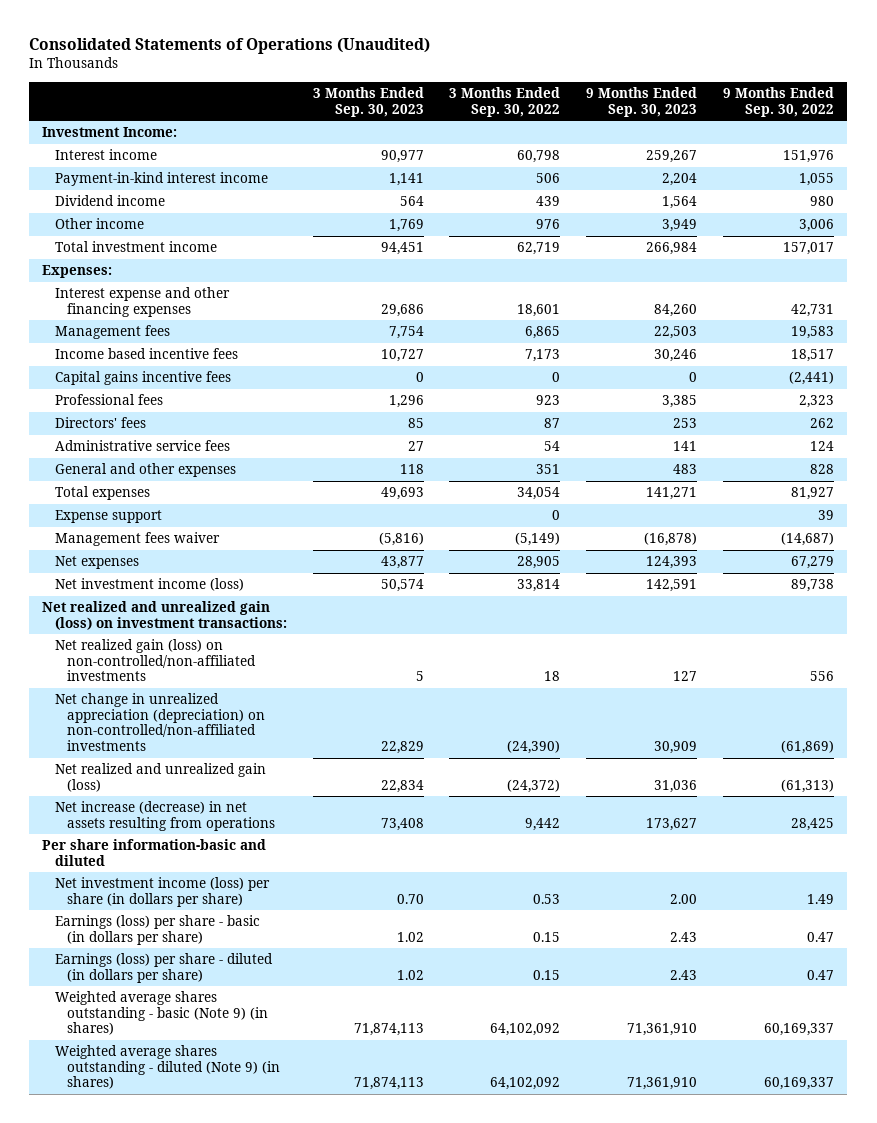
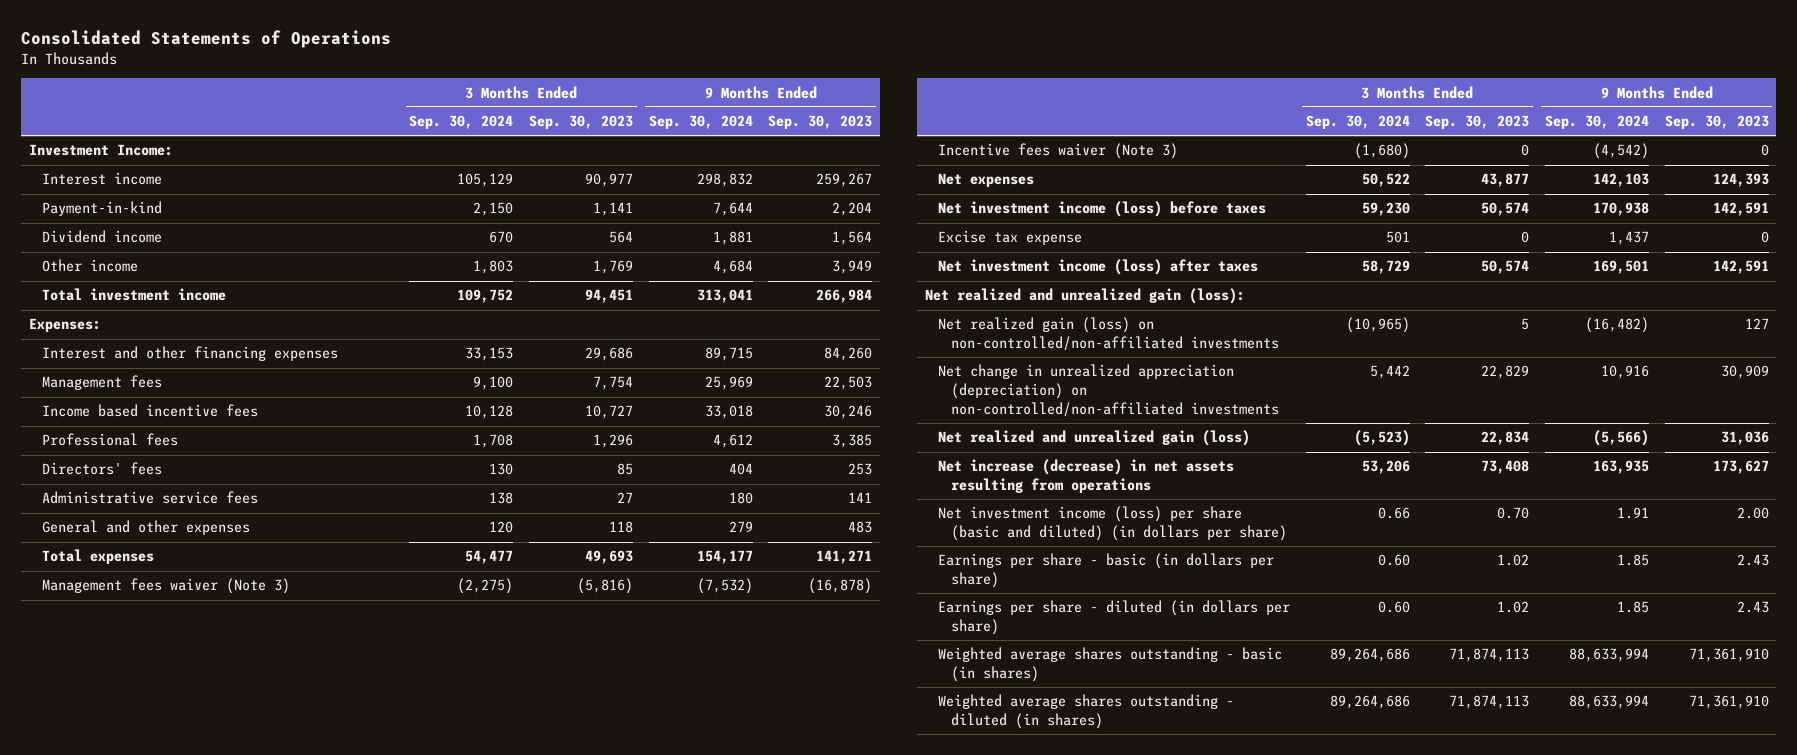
[29,38,431,55] Consolidated Statements of Operations (Unaudited) -> [20,29,391,48] Consolidated Statements of Operations
[449,86,561,117] 3 Months Ended Sep. 30, 2022 -> none
[723,86,835,117] 9 Months Ended Sep. 30, 2022 -> none
none -> [409,115,514,130] Sep. 30, 2024
none -> [648,115,753,130] Sep. 30, 2024
[54,172,268,187] Payment-in-kind interest income -> [41,201,162,217] Payment-in-kind
[54,287,230,317] Interest expense and other financing expenses -> [41,346,338,362] Interest and other financing expenses
[54,371,231,386] Capital gains incentive fees -> none
[54,510,162,524] Expense support -> none
[54,532,220,547] Management fees waiver -> [41,578,290,595] Management fees waiver (Note 3)
none -> [937,143,1178,160] Incentive fees waiver (Note 3)
[54,578,244,592] Net investment income (loss) -> [937,201,1266,218] Net investment income (loss) before taxes
none -> [937,230,1082,246] Excise tax expense
none -> [937,259,1258,276] Net investment income (loss) after taxes
[42,601,287,630] Net realized and unrealized gain (loss) on investment transactions: -> [924,288,1245,305] Net realized and unrealized gain (loss):
[42,839,267,866] Per share information-basic and diluted -> none
[54,877,270,907] Net investment income (loss) per share (in dollars per share) -> [937,506,1287,542] Net investment income (loss) per share (basic and diluted) (in dollars per share)
[54,915,260,945] Earnings (loss) per share - basic (in dollars per share) -> [937,553,1274,589] Earnings per share - basic (in dollars per share)
[54,953,273,983] Earnings (loss) per share - diluted (in dollars per share) -> [937,600,1290,636] Earnings per share - diluted (in dollars per share)
[54,991,268,1036] Weighted average shares outstanding - basic (Note 9) (in shares) -> [937,647,1282,683] Weighted average shares outstanding - basic (in shares)
[54,1045,280,1090] Weighted average shares outstanding - diluted (Note 9) (in shares) -> [937,694,1234,730] Weighted average shares outstanding - diluted (in shares)

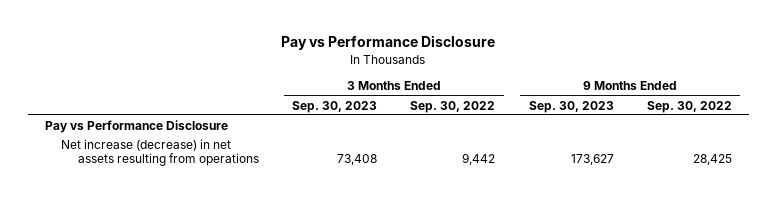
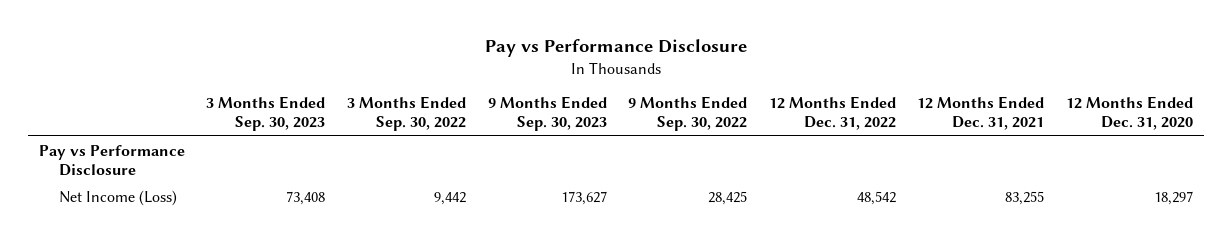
none -> [768,96,896,131] 12 Months Ended Dec. 31, 2022
none -> [917,96,1045,131] 12 Months Ended Dec. 31, 2021
none -> [1065,96,1193,131] 12 Months Ended Dec. 31, 2020
[61,139,259,167] Net increase (decrease) in net assets resulting from operations -> [59,189,178,206] Net Income (Loss)

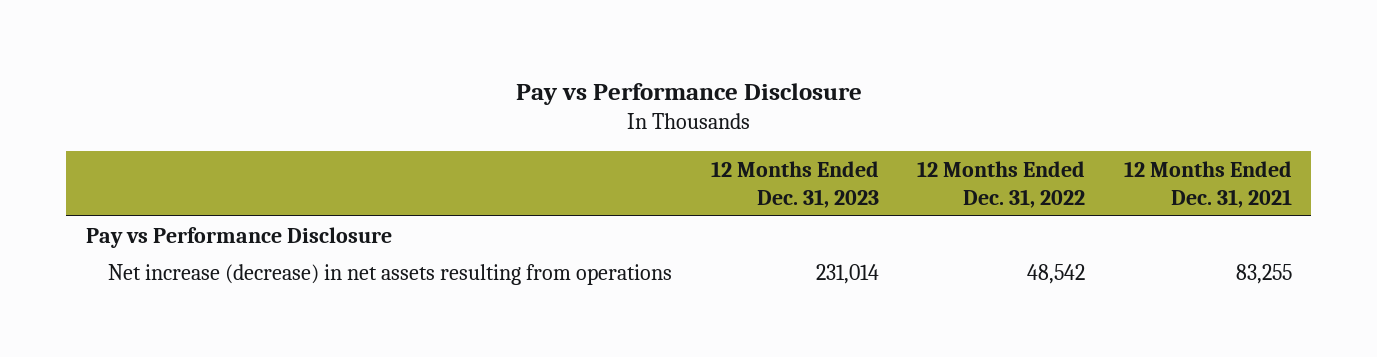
[206,96,326,132] 3 Months Ended Sep. 30, 2023 -> none
[346,96,466,132] 3 Months Ended Sep. 30, 2022 -> none
[487,96,607,132] 9 Months Ended Sep. 30, 2023 -> none
[628,96,748,132] 9 Months Ended Sep. 30, 2022 -> none
[1065,96,1193,131] 12 Months Ended Dec. 31, 2020 -> none
none -> [710,160,879,208] 12 Months Ended Dec. 31, 2023
[59,189,178,206] Net Income (Loss) -> [107,263,672,285] Net increase (decrease) in net assets resulting from operations

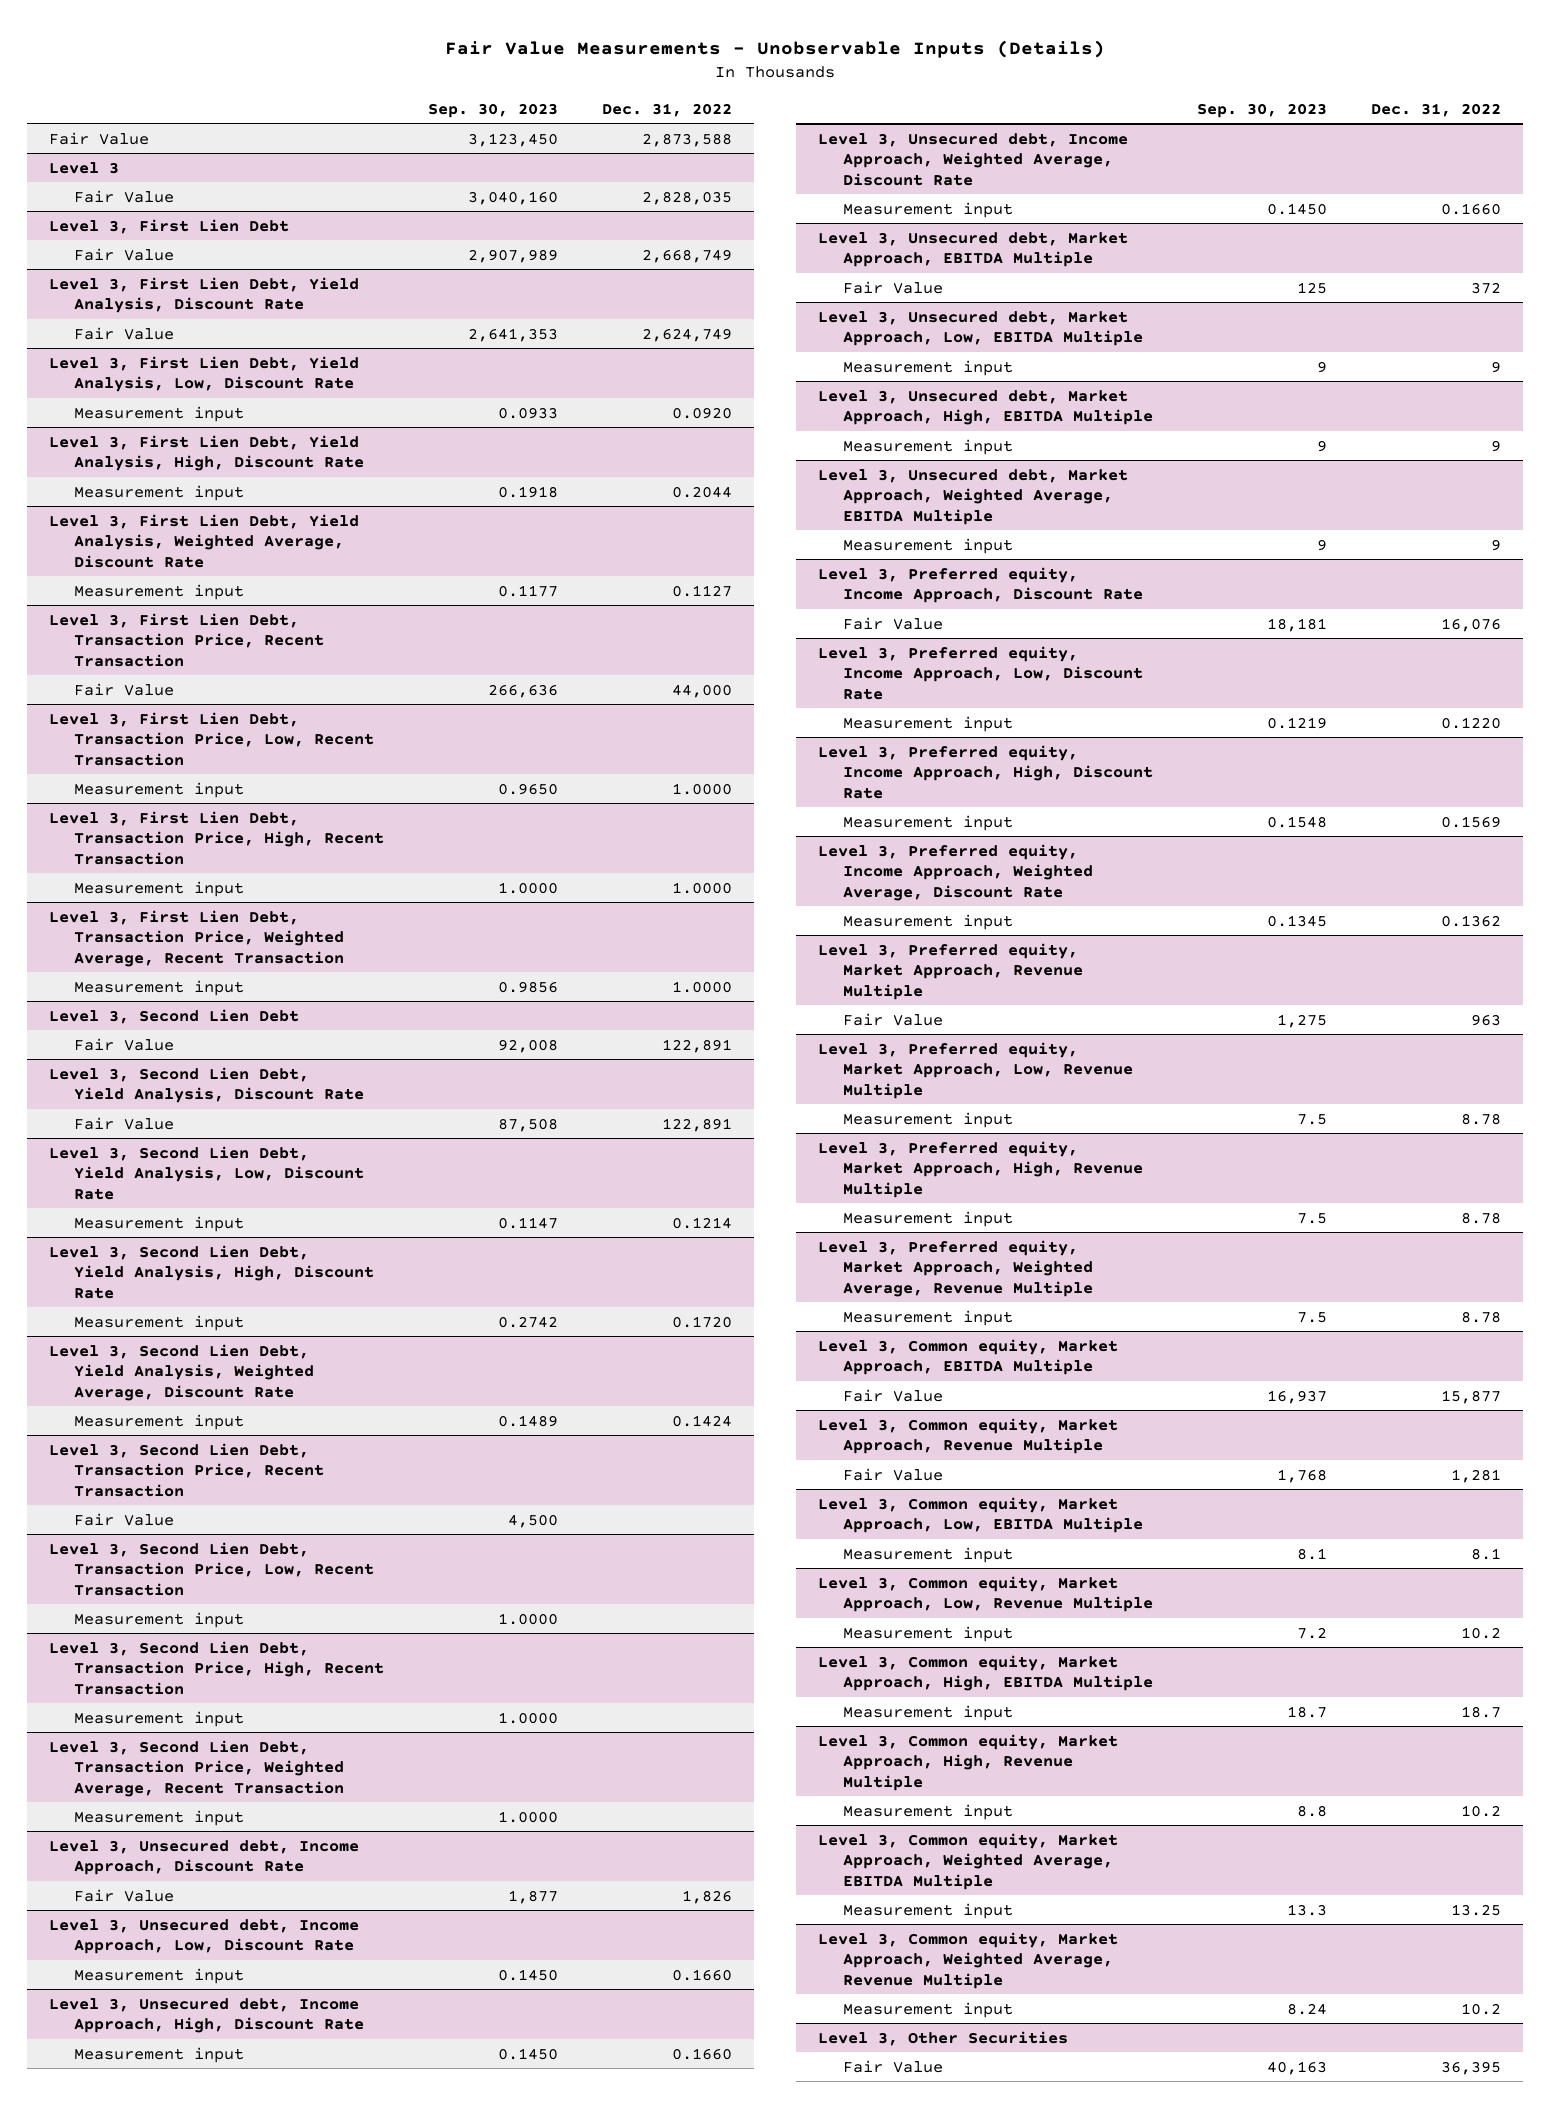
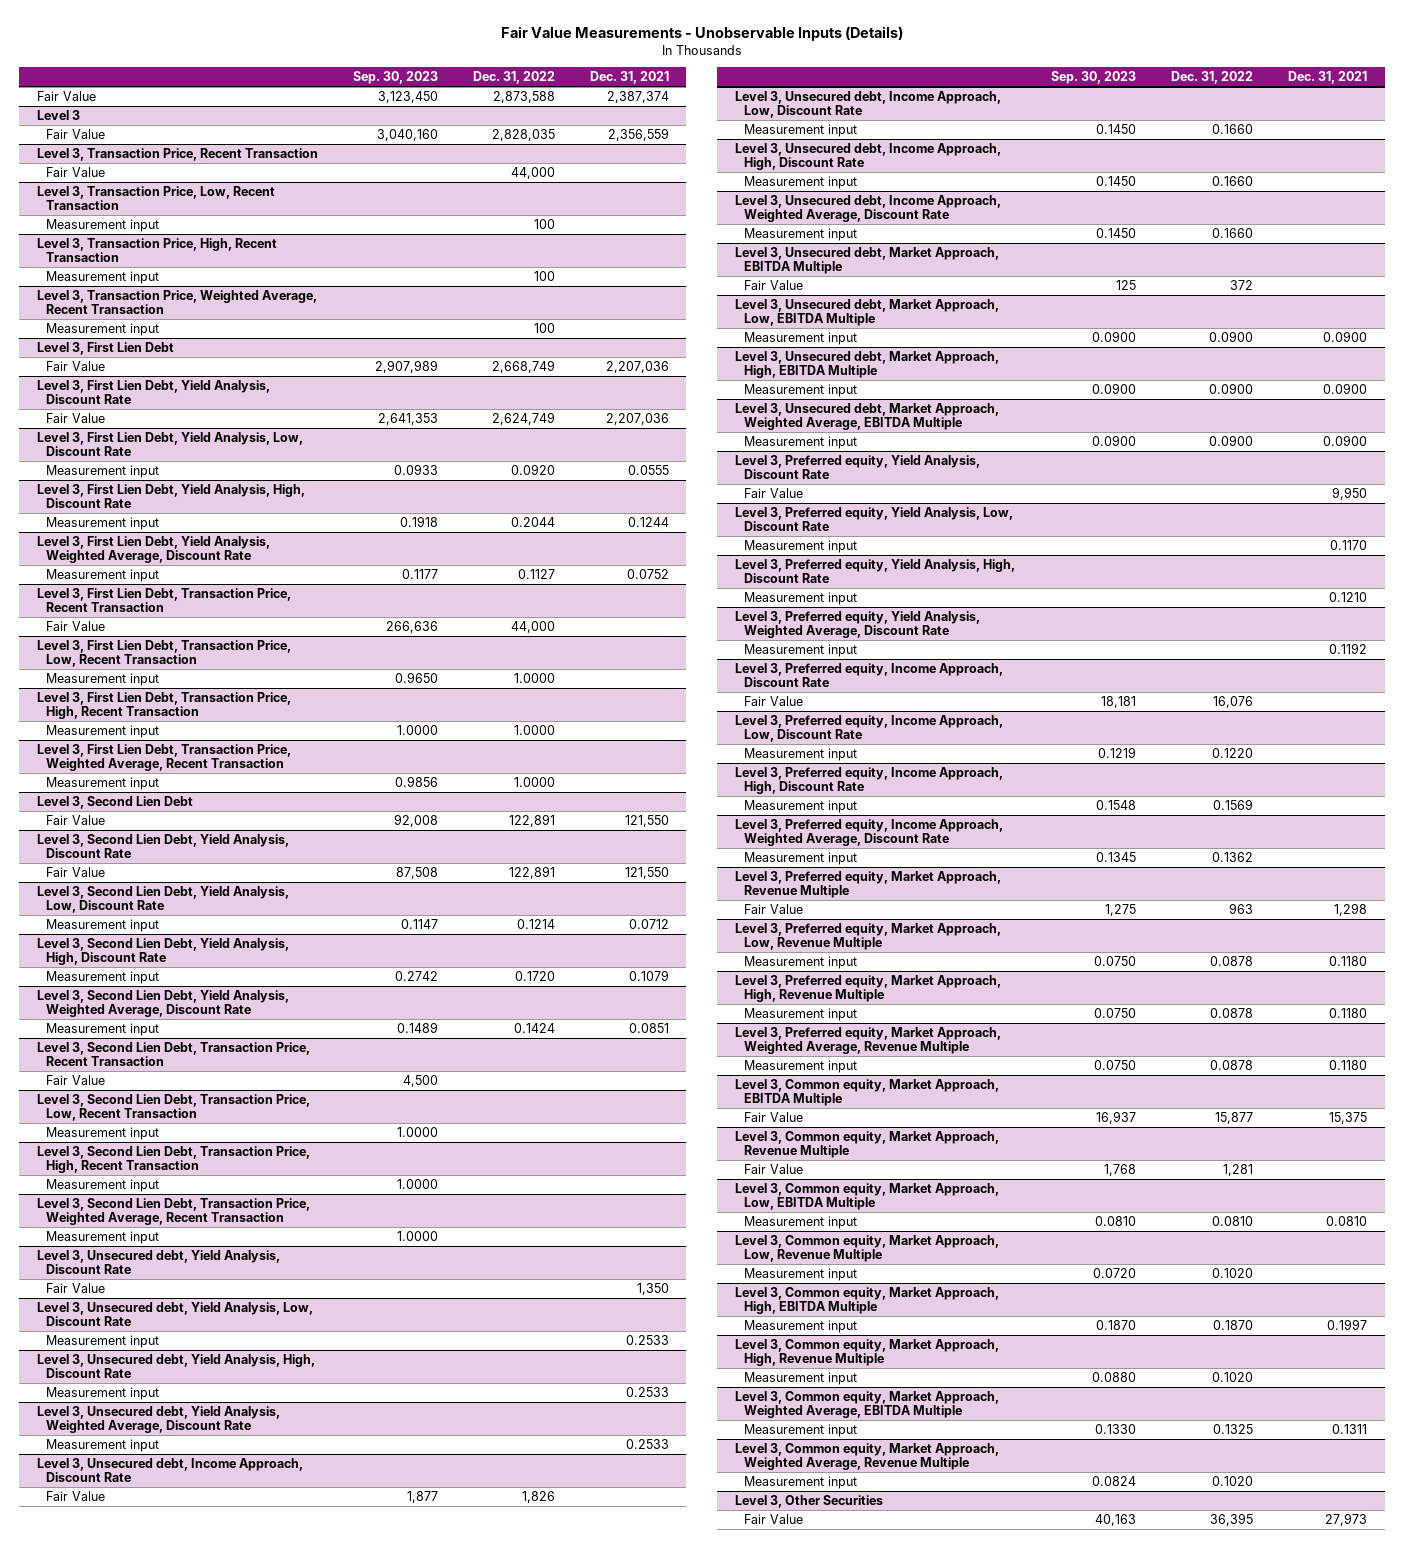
none -> [589,71,669,85] Dec. 31, 2021
none -> [36,147,318,161] Level 3, Transaction Price, Recent Transaction
none -> [45,166,105,177] Fair Value
none -> [36,185,275,211] Level 3, Transaction Price, Low, Recent Transaction
none -> [45,218,159,232] Measurement input
none -> [36,237,277,263] Level 3, Transaction Price, High, Recent Transaction
none -> [45,270,159,284] Measurement input
none -> [36,289,317,315] Level 3, Transaction Price, Weighted Average, Recent Transaction
none -> [45,322,159,336] Measurement input
none -> [36,1249,280,1275] Level 3, Unsecured debt, Yield Analysis, Discount Rate
none -> [45,1282,105,1293] Fair Value
none -> [36,1301,313,1327] Level 3, Unsecured debt, Yield Analysis, Low, Discount Rate
none -> [45,1334,159,1348] Measurement input
none -> [36,1353,315,1379] Level 3, Unsecured debt, Yield Analysis, High, Discount Rate
none -> [45,1386,159,1400] Measurement input
none -> [36,1405,280,1434] Level 3, Unsecured debt, Yield Analysis, Weighted Average, Discount Rate
none -> [45,1438,159,1452] Measurement input
[1316,360,1327,373] 9 -> [1092,330,1137,342] 0.0900
[1490,360,1501,373] 9 -> [1209,330,1254,342] 0.0900
[1316,439,1327,452] 9 -> [1092,382,1137,394] 0.0900
[1490,439,1501,452] 9 -> [1209,382,1254,394] 0.0900
[1316,538,1327,551] 9 -> [1092,434,1137,446] 0.0900
[1490,538,1501,551] 9 -> [1209,434,1254,446] 0.0900
none -> [735,454,981,480] Level 3, Preferred equity, Yield Analysis, Discount Rate
none -> [744,487,804,498] Fair Value
none -> [735,506,1014,532] Level 3, Preferred equity, Yield Analysis, Low, Discount Rate
none -> [744,539,858,553] Measurement input
none -> [735,558,1016,584] Level 3, Preferred equity, Yield Analysis, High, Discount Rate
none -> [744,591,858,605] Measurement input
none -> [735,610,981,639] Level 3, Preferred equity, Yield Analysis, Weighted Average, Discount Rate
none -> [744,643,858,657] Measurement input
[1296,1113,1327,1125] 7.5 -> [1094,955,1137,966] 0.0750
[1460,1112,1501,1125] 8.78 -> [1210,955,1254,966] 0.0878
[1296,1212,1327,1224] 7.5 -> [1094,1007,1137,1018] 0.0750
[1460,1211,1501,1224] 8.78 -> [1210,1007,1254,1018] 0.0878
[1296,1311,1327,1323] 7.5 -> [1094,1059,1137,1070] 0.0750
[1460,1310,1501,1323] 8.78 -> [1210,1059,1254,1070] 0.0878
[1296,1547,1327,1560] 8.1 -> [1095,1215,1137,1226] 0.0810
[1470,1547,1501,1560] 8.1 -> [1212,1215,1254,1226] 0.0810
[1296,1626,1327,1639] 7.2 -> [1093,1267,1137,1278] 0.0720
[1460,1626,1501,1639] 10.2 -> [1212,1267,1254,1278] 0.1020
[1286,1705,1327,1718] 18.7 -> [1096,1319,1137,1330] 0.1870
[1460,1705,1501,1718] 18.7 -> [1213,1319,1254,1330] 0.1870
[1296,1804,1327,1817] 8.8 -> [1092,1371,1137,1382] 0.0880
[1460,1804,1501,1817] 10.2 -> [1212,1371,1254,1382] 0.1020
[1286,1903,1327,1916] 13.3 -> [1095,1423,1137,1434] 0.1330
[1450,1903,1501,1916] 13.25 -> [1213,1423,1254,1434] 0.1325
[1286,2002,1327,2015] 8.24 -> [1092,1475,1137,1486] 0.0824
[1460,2002,1501,2015] 10.2 -> [1212,1475,1254,1486] 0.1020

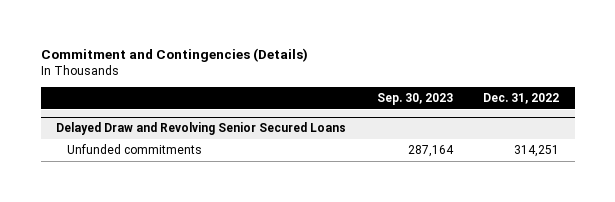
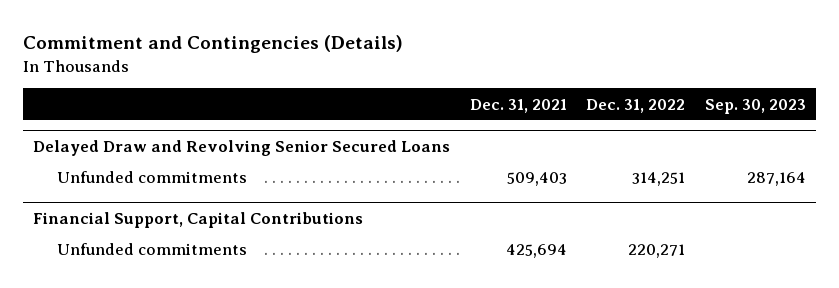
none -> [469,98,567,113] Dec. 31, 2021
none -> [33,212,364,229] Financial Support, Capital Contributions
none -> [57,243,248,256] Unfunded commitments

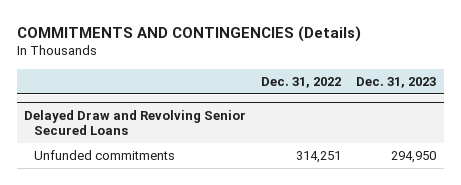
[23,35,404,54] Commitment and Contingencies (Details) -> [16,25,361,42] COMMITMENTS AND CONTINGENCIES (Details)
[469,98,567,113] Dec. 31, 2021 -> none
[705,98,807,114] Sep. 30, 2023 -> none
none -> [356,76,437,88] Dec. 31, 2023
[33,212,364,229] Financial Support, Capital Contributions -> none
[57,243,248,256] Unfunded commitments -> none

